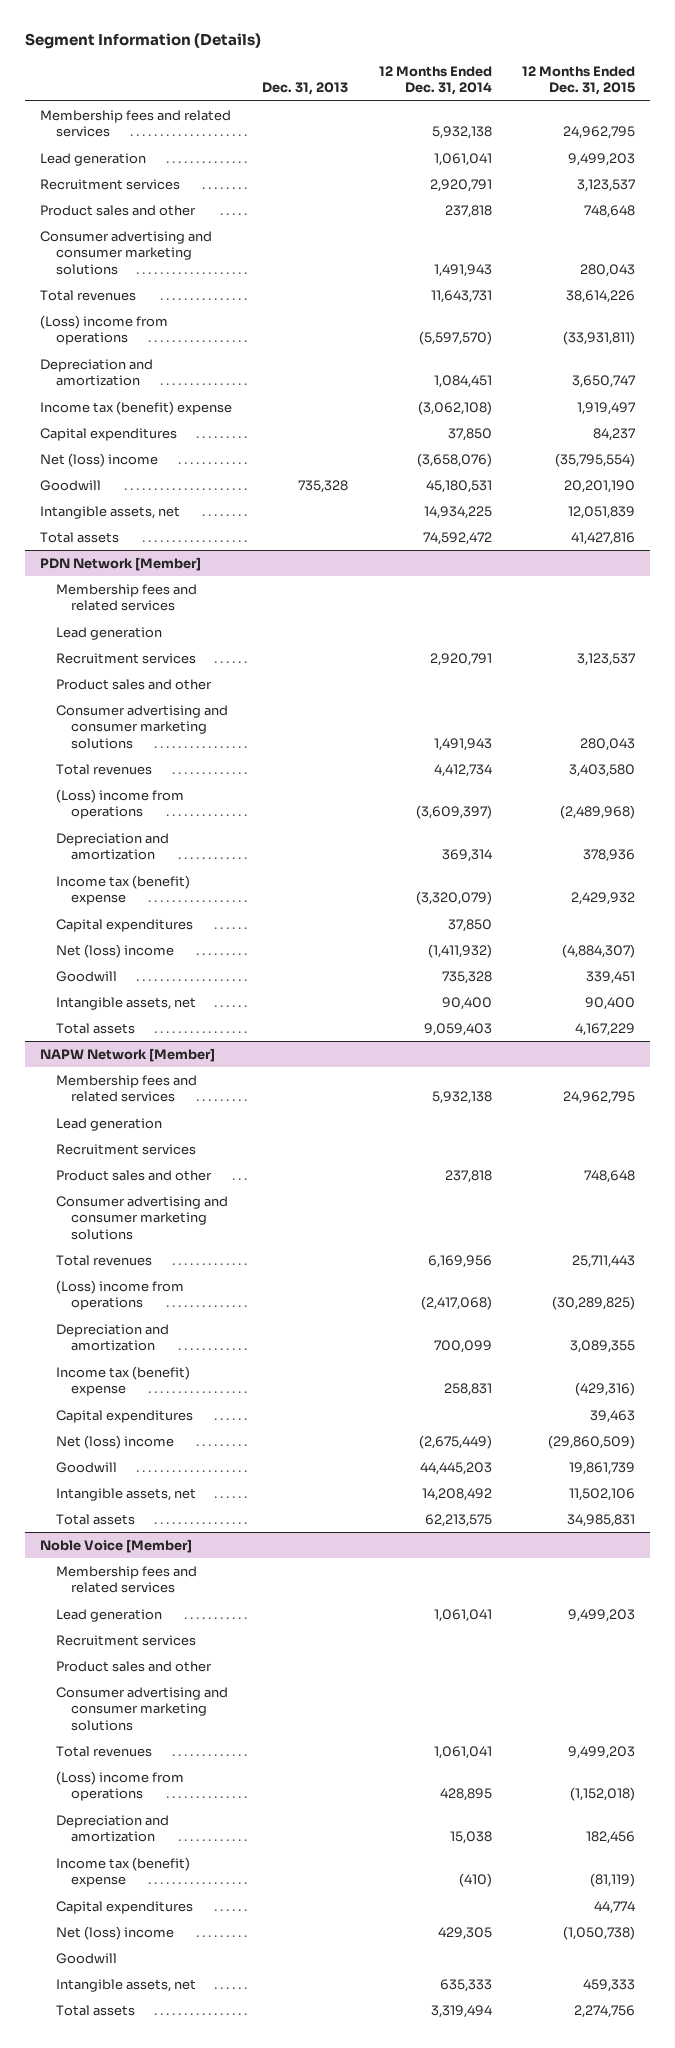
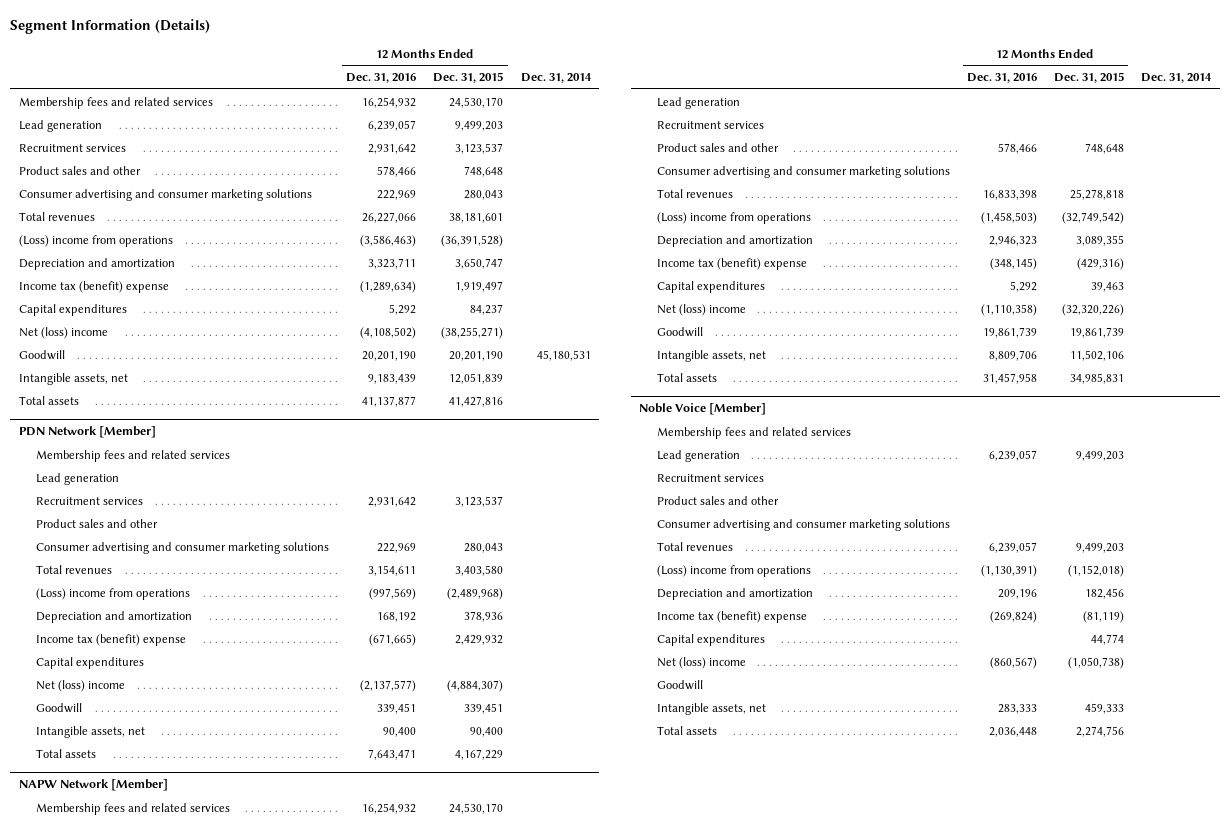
[262,82,349,96] Dec. 31, 2013 -> none
[378,65,492,96] 12 Months Ended Dec. 31, 2014 -> none
none -> [346,73,417,84] Dec. 31, 2016
none -> [520,73,592,84] Dec. 31, 2014
[563,126,636,140] 24,962,795 -> [449,96,504,108] 24,530,170
[566,289,636,303] 38,614,226 -> [449,212,504,223] 38,181,601
[563,331,636,346] (33,931,811) -> [441,234,504,247] (36,391,528)
[555,452,636,467] (35,795,554) -> [441,326,504,339] (38,255,271)
[563,1091,636,1105] 24,962,795 -> [449,802,504,814] 24,530,170
[572,1254,636,1268] 25,711,443 -> [1070,188,1125,200] 25,278,818
[552,1296,636,1311] (30,289,825) -> [1062,211,1125,224] (32,749,542)
[548,1434,636,1449] (29,860,509) -> [1062,303,1125,316] (32,320,226)

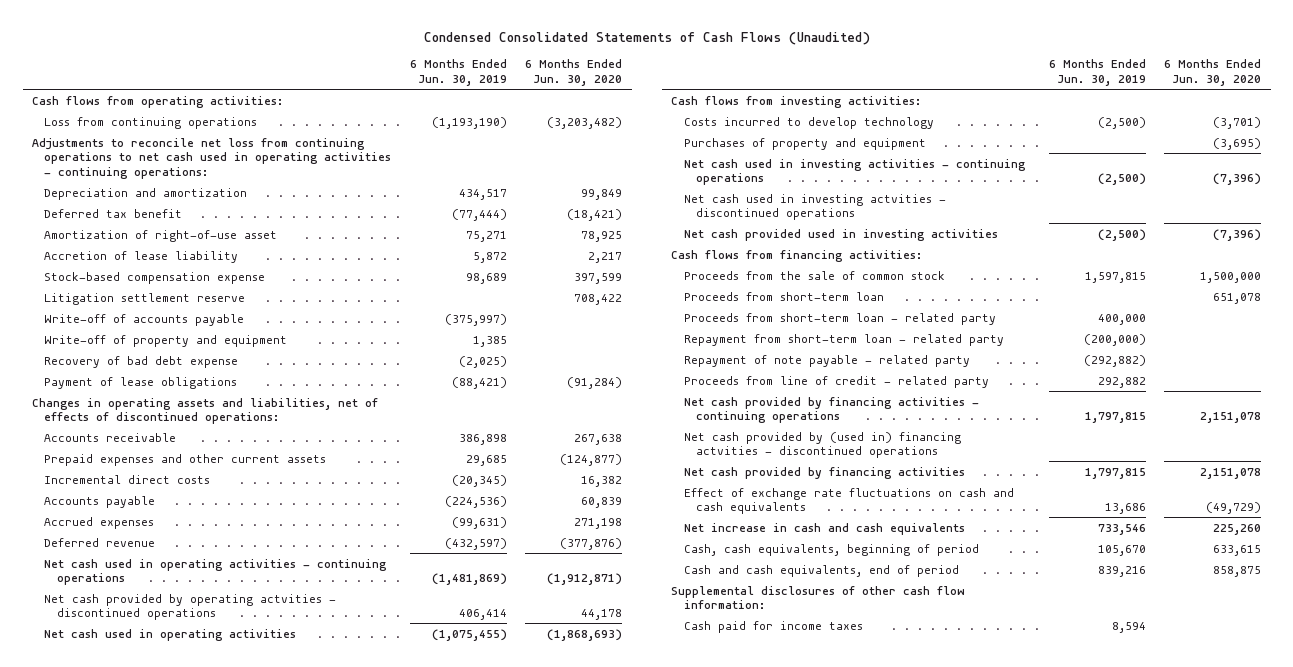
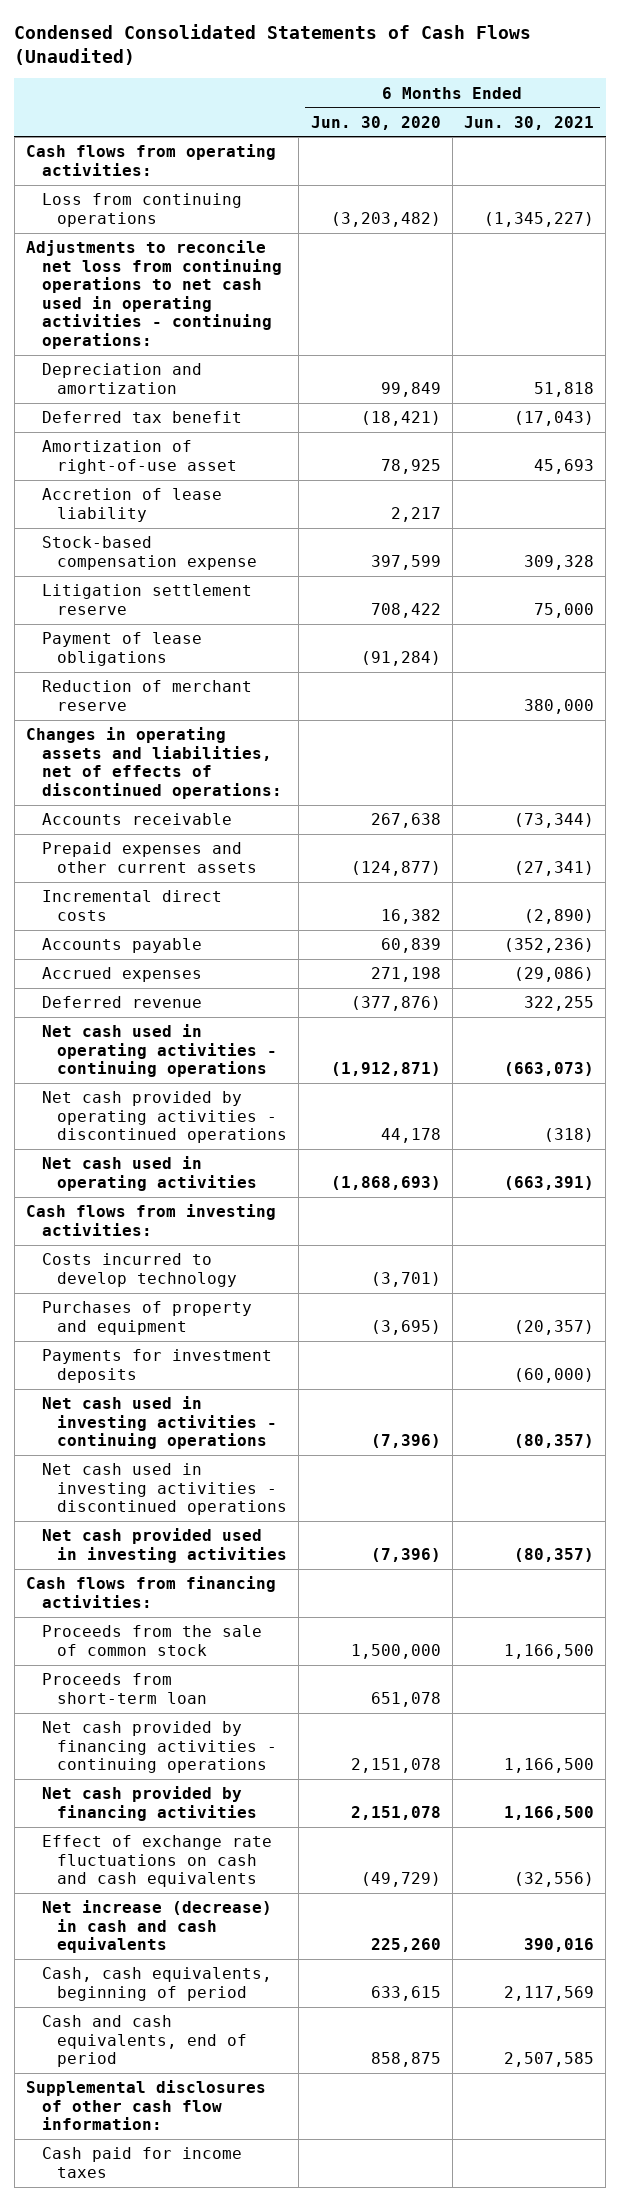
[409,59,507,87] 6 Months Ended Jun. 30, 2019 -> none
none -> [464,115,595,130] Jun. 30, 2021
[44,313,245,326] Write-off of accounts payable -> none
[44,334,288,347] Write-off of property and equipment -> none
[44,355,239,368] Recovery of bad debt expense -> none
none -> [41,680,252,711] Reduction of merchant reserve
[44,593,337,621] Net cash provided by operating actvities - discontinued operations -> [41,1091,287,1144] Net cash provided by operating activities - discontinued operations
none -> [41,1349,272,1383] Payments for investment deposits
[683,193,946,221] Net cash used in investing actvities - discontinued operations -> [41,1463,287,1516] Net cash used in investing activities - discontinued operations
[683,312,996,325] Proceeds from short-term loan - related party -> none
[683,333,1004,346] Repayment from short-term loan - related party -> none
[683,354,970,367] Repayment of note payable - related party -> none
[683,375,989,388] Proceeds from line of credit - related party -> none
[683,431,961,459] Net cash provided by (used in) financing actvities - discontinued operations -> none
[683,522,965,535] Net increase in cash and cash equivalents -> [41,1900,272,1954] Net increase (decrease) in cash and cash equivalents

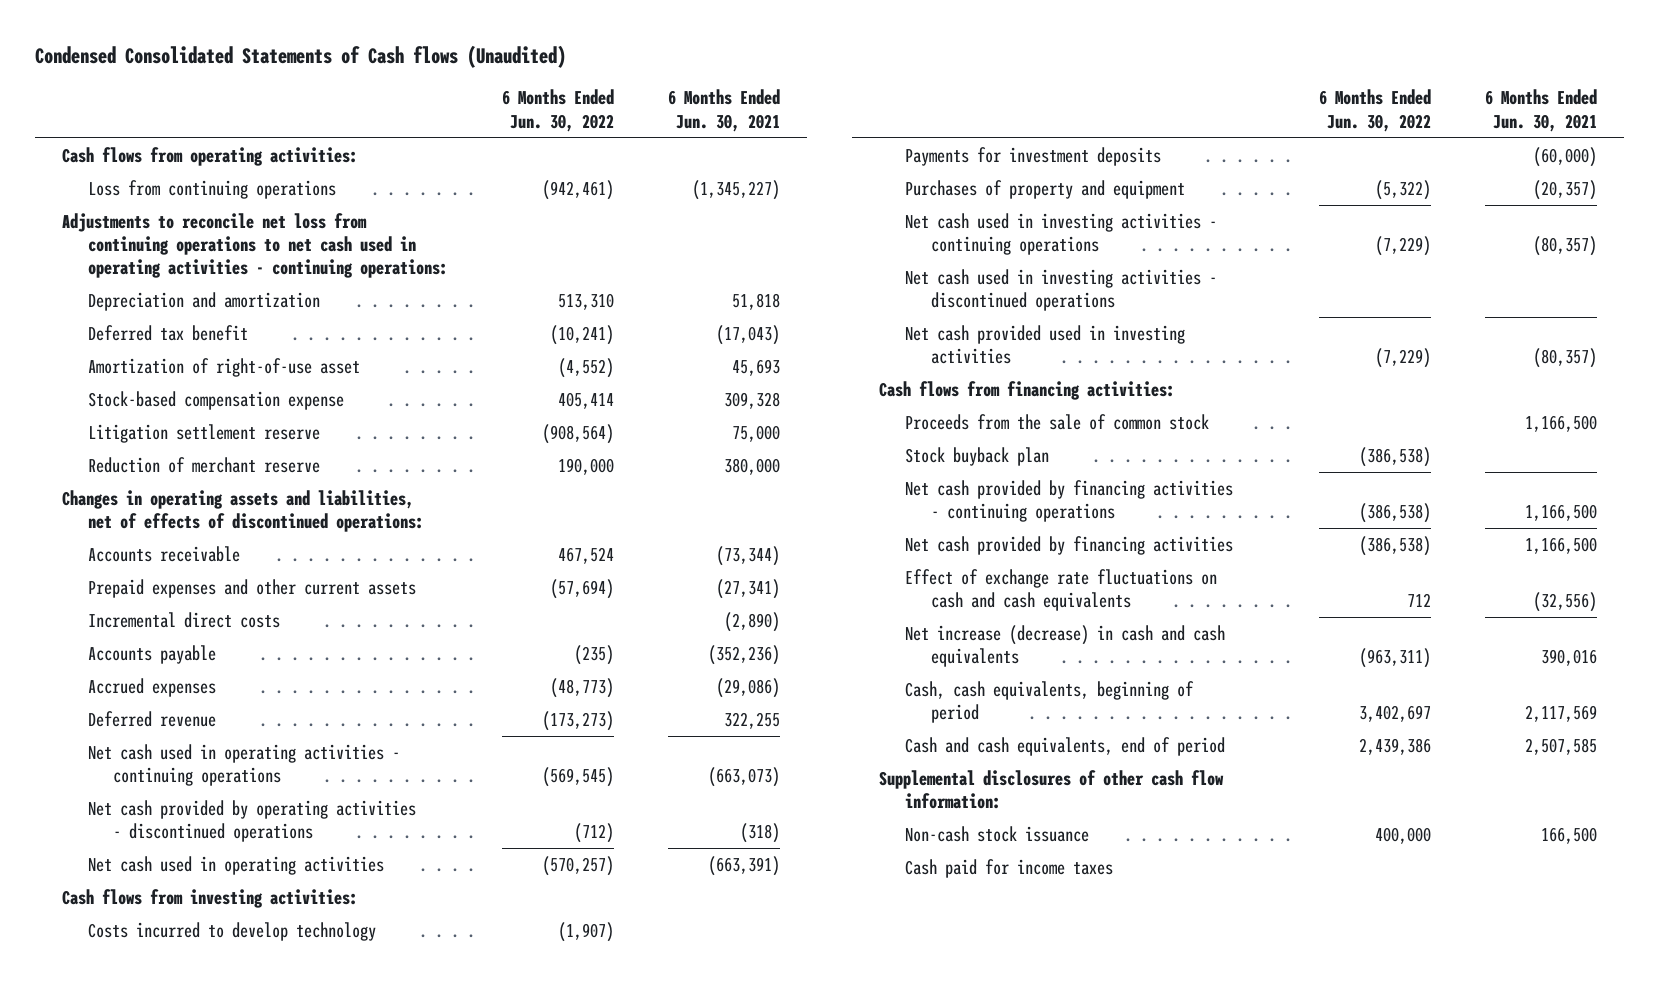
[14,23,532,65] Condensed Consolidated Statements of Cash Flows (Unaudited) -> [34,45,566,69] Condensed Consolidated Statements of Cash flows (Unaudited)
[310,115,441,130] Jun. 30, 2020 -> none
none -> [501,89,614,132] 6 Months Ended Jun. 30, 2022
[41,488,222,522] Accretion of lease liability -> none
[41,632,202,666] Payment of lease obligations -> none
[41,1301,252,1335] Purchases of property and equipment -> [905,179,1186,199] Purchases of property and equipment
[41,1673,207,1704] Proceeds from short-term loan -> none
none -> [905,446,1050,466] Stock buyback plan
none -> [905,825,1090,842] Non-cash stock issuance

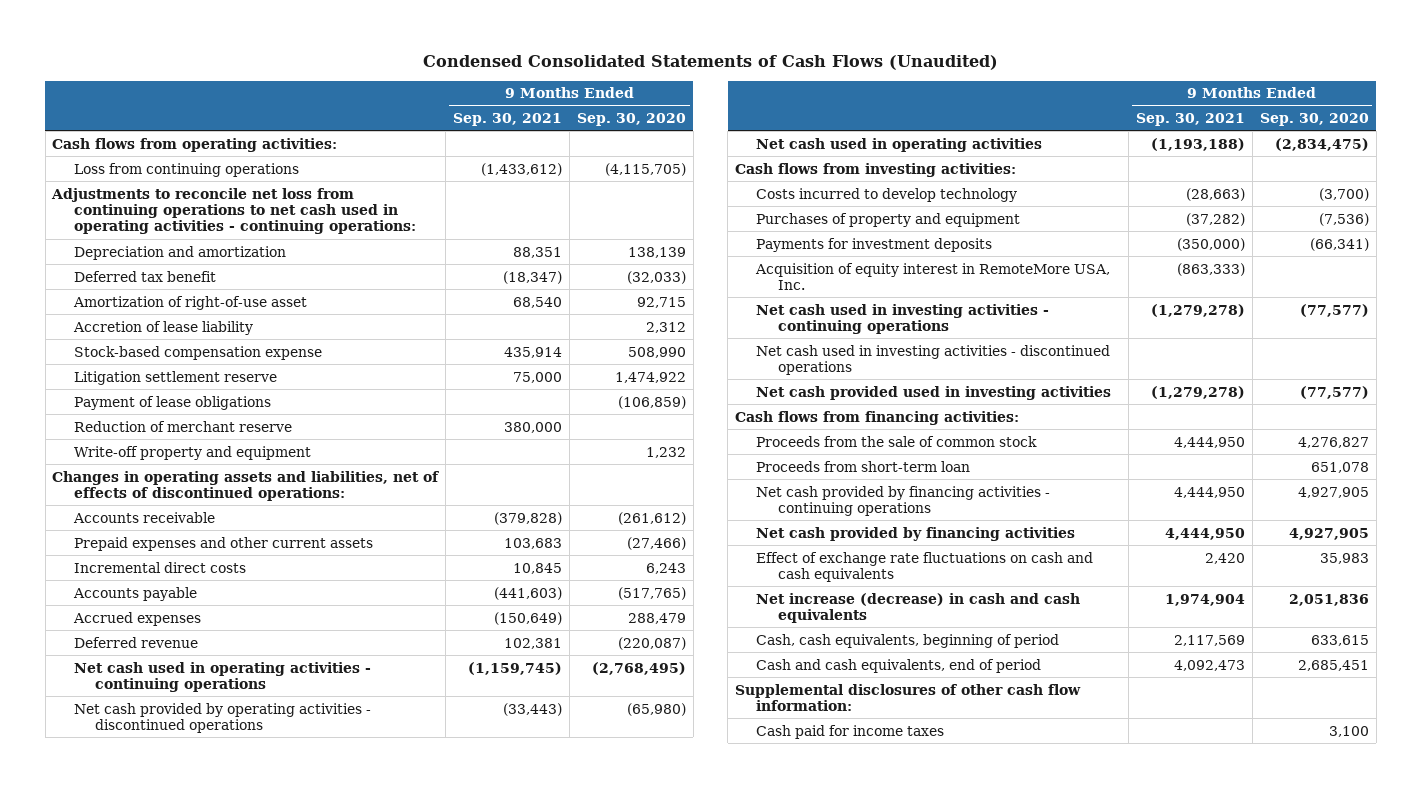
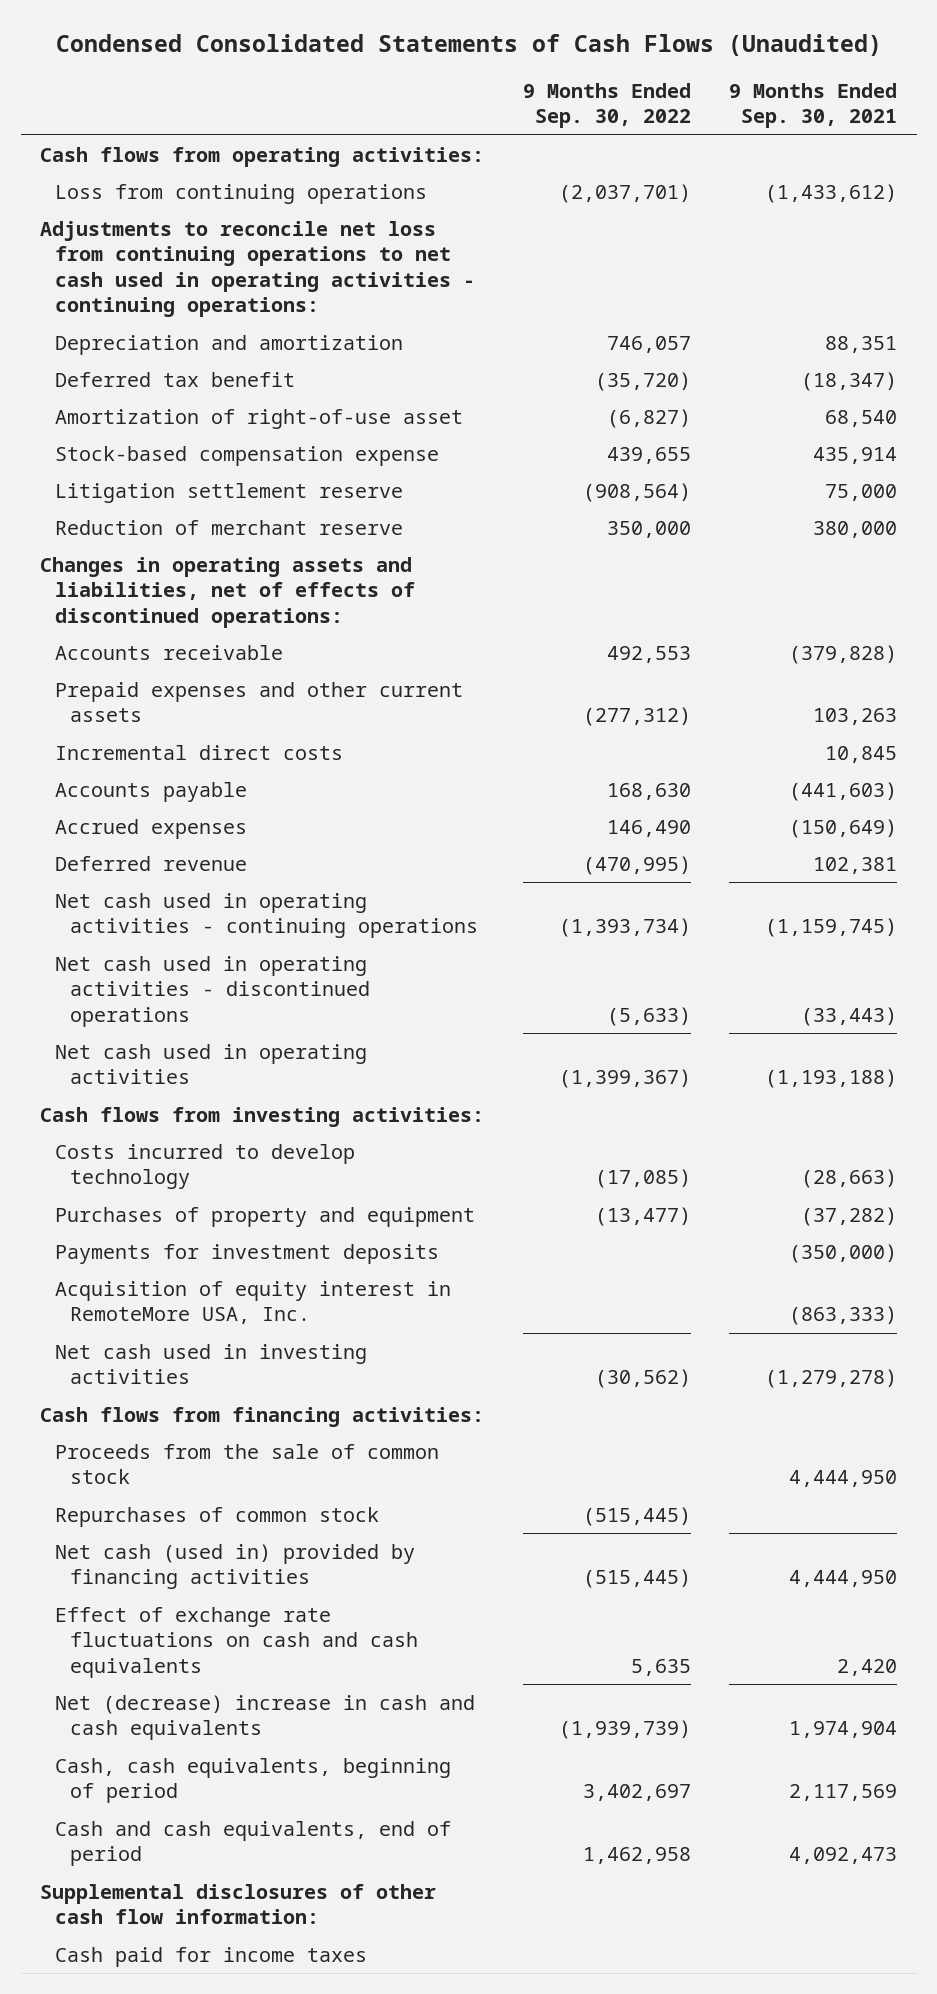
[576,113,686,127] Sep. 30, 2020 -> none
none -> [522,82,691,129] 9 Months Ended Sep. 30, 2022
[72,320,253,335] Accretion of lease liability -> none
[73,395,271,410] Payment of lease obligations -> none
[73,445,311,460] Write-off property and equipment -> none
[504,537,563,549] 103,683 -> [813,708,898,726] 103,263
[73,702,371,733] Net cash provided by operating activities - discontinued operations -> [54,955,370,1027] Net cash used in operating activities - discontinued operations
[756,303,1050,334] Net cash used in investing activities - continuing operations -> none
[756,344,1111,375] Net cash used in investing activities - discontinued operations -> none
[756,385,1112,400] Net cash provided used in investing activities -> [54,1343,367,1385] Net cash used in investing activities
[756,460,971,472] Proceeds from short-term loan -> none
[756,485,1051,516] Net cash provided by financing activities - continuing operations -> none
none -> [54,1506,379,1527] Repurchases of common stock
[756,526,1076,541] Net cash provided by financing activities -> [54,1543,415,1590] Net cash (used in) provided by financing activities
[756,592,1081,623] Net increase (decrease) in cash and cash equivalents -> [54,1694,475,1741] Net (decrease) increase in cash and cash equivalents

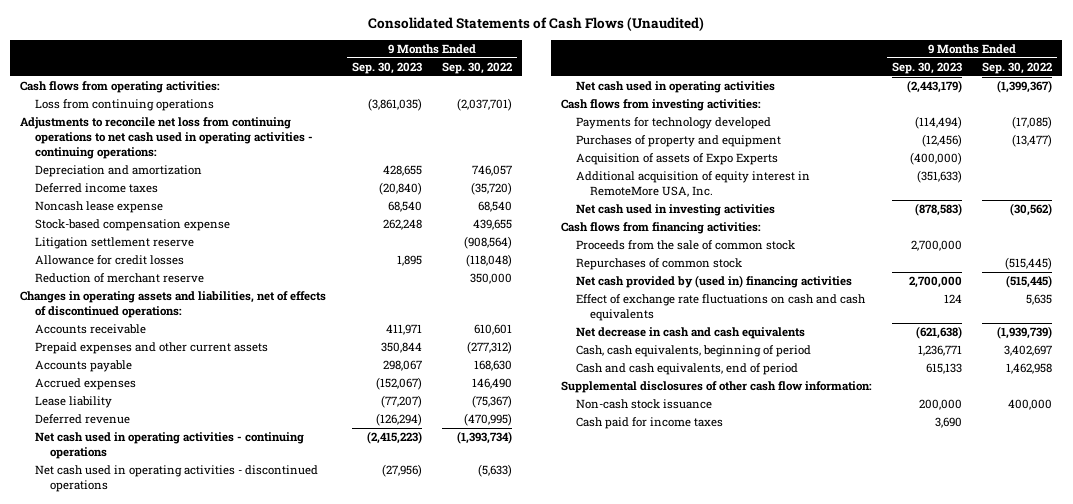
[55,34,882,57] Condensed Consolidated Statements of Cash Flows (Unaudited) -> [368,17,705,32] Consolidated Statements of Cash Flows (Unaudited)
[729,82,898,129] 9 Months Ended Sep. 30, 2021 -> none
none -> [351,61,422,74] Sep. 30, 2023
[54,408,463,429] Amortization of right-of-use asset -> none
[54,371,295,387] Deferred tax benefit -> [35,183,159,194] Deferred income taxes
none -> [35,201,164,214] Noncash lease expense
none -> [35,255,185,266] Allowance for credit losses
[606,645,691,663] 492,553 -> [473,324,512,336] 610,601
[54,744,343,760] Incremental direct costs -> none
none -> [35,396,113,409] Lease liability
[54,1143,355,1190] Costs incurred to develop technology -> [575,117,771,130] Payments for technology developed
[54,1243,439,1264] Payments for investment deposits -> none
none -> [575,153,778,166] Acquisition of assets of Expo Experts
[54,1280,451,1325] Acquisition of equity interest in RemoteMore USA, Inc. -> [575,171,810,198] Additional acquisition of equity interest in RemoteMore USA, Inc.
[54,1543,415,1590] Net cash (used in) provided by financing activities -> [575,275,852,289] Net cash provided by (used in) financing activities
[54,1694,475,1741] Net (decrease) increase in cash and cash equivalents -> [575,327,805,340] Net decrease in cash and cash equivalents
none -> [575,399,712,410] Non-cash stock issuance

